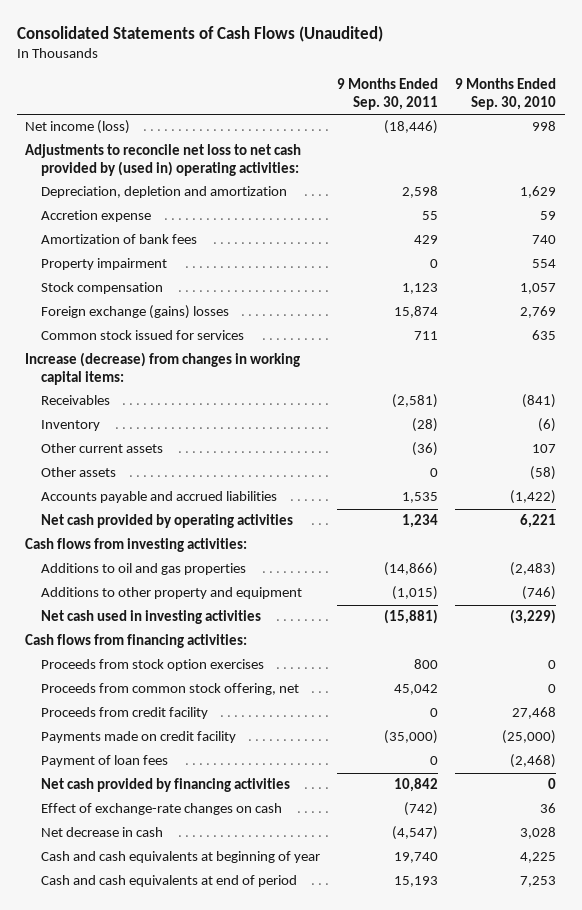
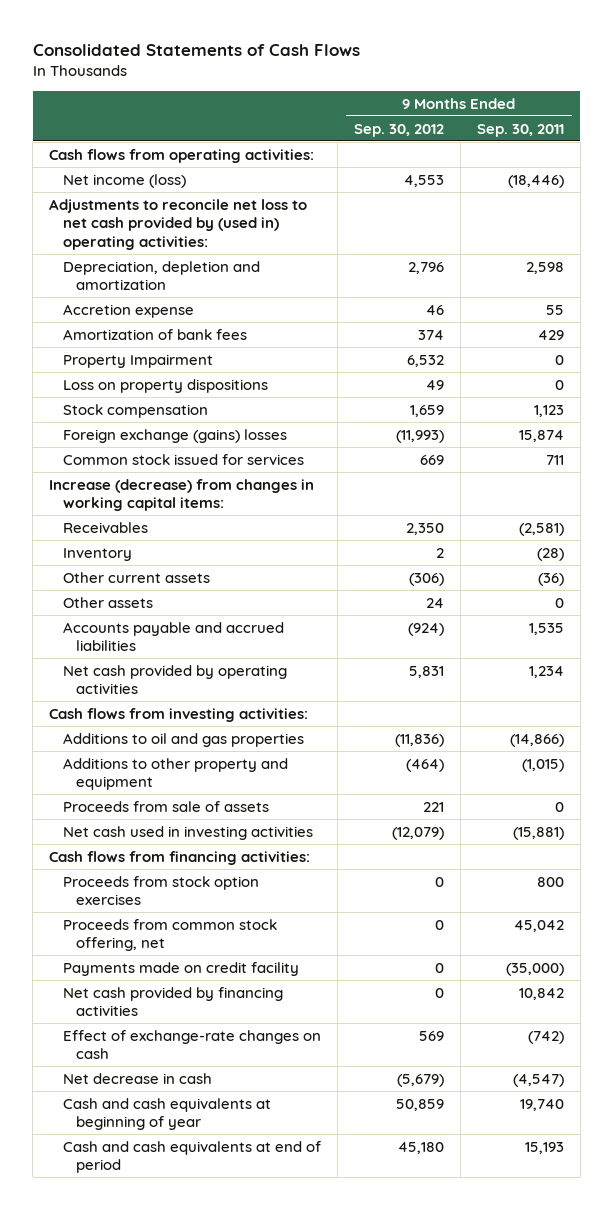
[16,26,383,43] Consolidated Statements of Cash Flows (Unaudited) -> [32,44,360,57] Consolidated Statements of Cash Flows
[455,78,557,110] 9 Months Ended Sep. 30, 2010 -> none
none -> [353,123,444,137] Sep. 30, 2012
none -> [49,148,315,163] Cash flows from operating activities:
[41,258,168,271] Property impairment -> [62,353,213,368] Property Impairment
none -> [62,378,268,393] Loss on property dispositions
none -> [62,800,269,812] Proceeds from sale of assets
[41,707,209,720] Proceeds from credit facility -> none
[41,755,169,768] Payment of loan fees -> none

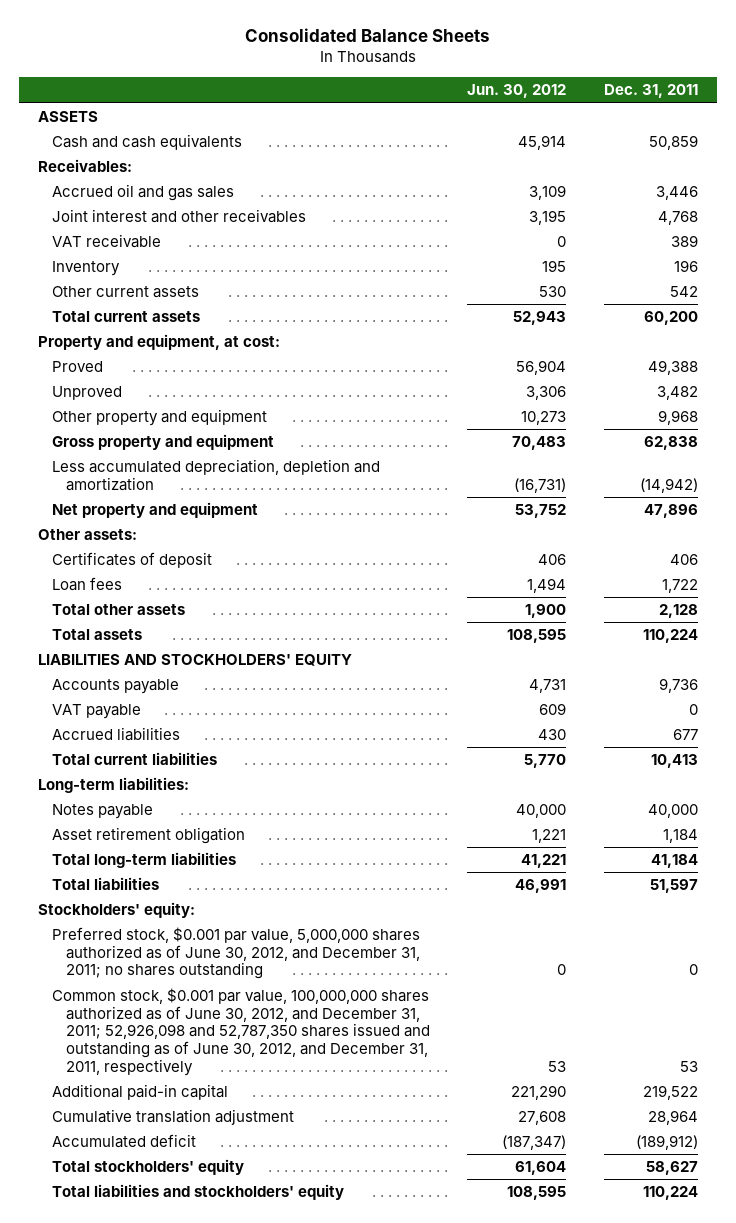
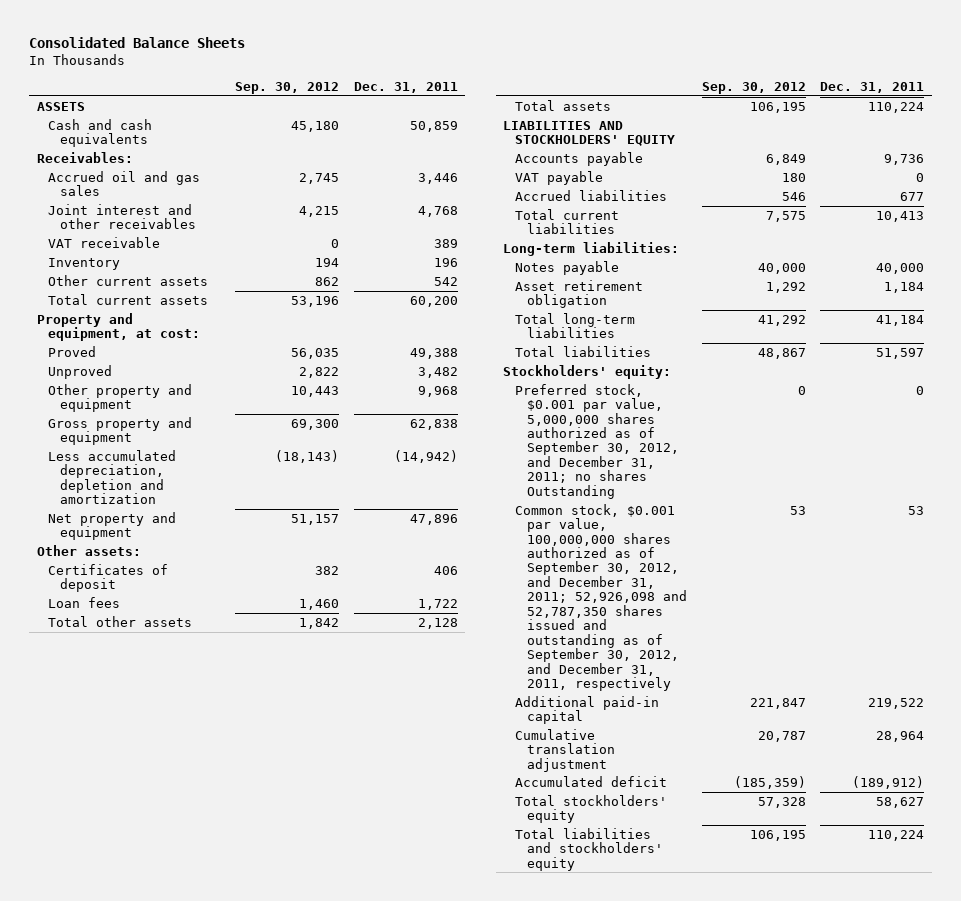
[467,84,567,99] Jun. 30, 2012 -> none
none -> [234,81,339,94] Sep. 30, 2012
[51,927,420,980] Preferred stock, $0.001 par value, 5,000,000 shares authorized as of June 30, 2012, and December 31, 2011; no shares outstanding -> [515,383,679,499] Preferred stock, $0.001 par value, 5,000,000 shares authorized as of September 30, 2012, and December 31, 2011; no shares Outstanding
[51,988,430,1076] Common stock, $0.001 par value, 100,000,000 shares authorized as of June 30, 2012, and December 31, 2011; 52,926,098 and 52,787,350 shares issued and outstanding as of June 30, 2012, and December 31, 2011, respectively -> [515,503,687,691] Common stock, $0.001 par value, 100,000,000 shares authorized as of September 30, 2012, and December 31, 2011; 52,926,098 and 52,787,350 shares issued and outstanding as of September 30, 2012, and December 31, 2011, respectively

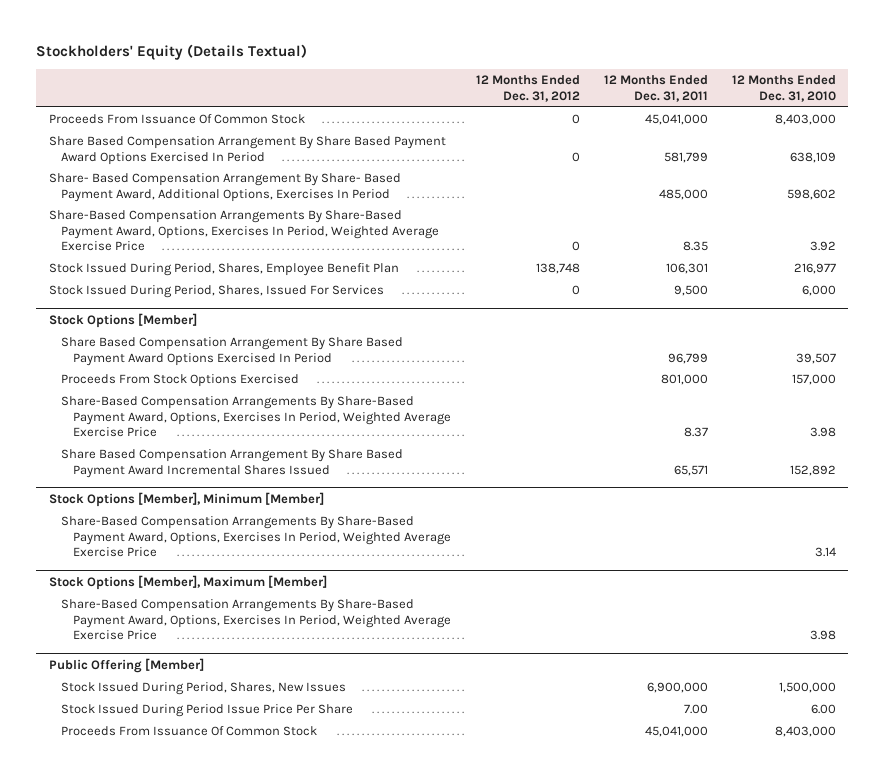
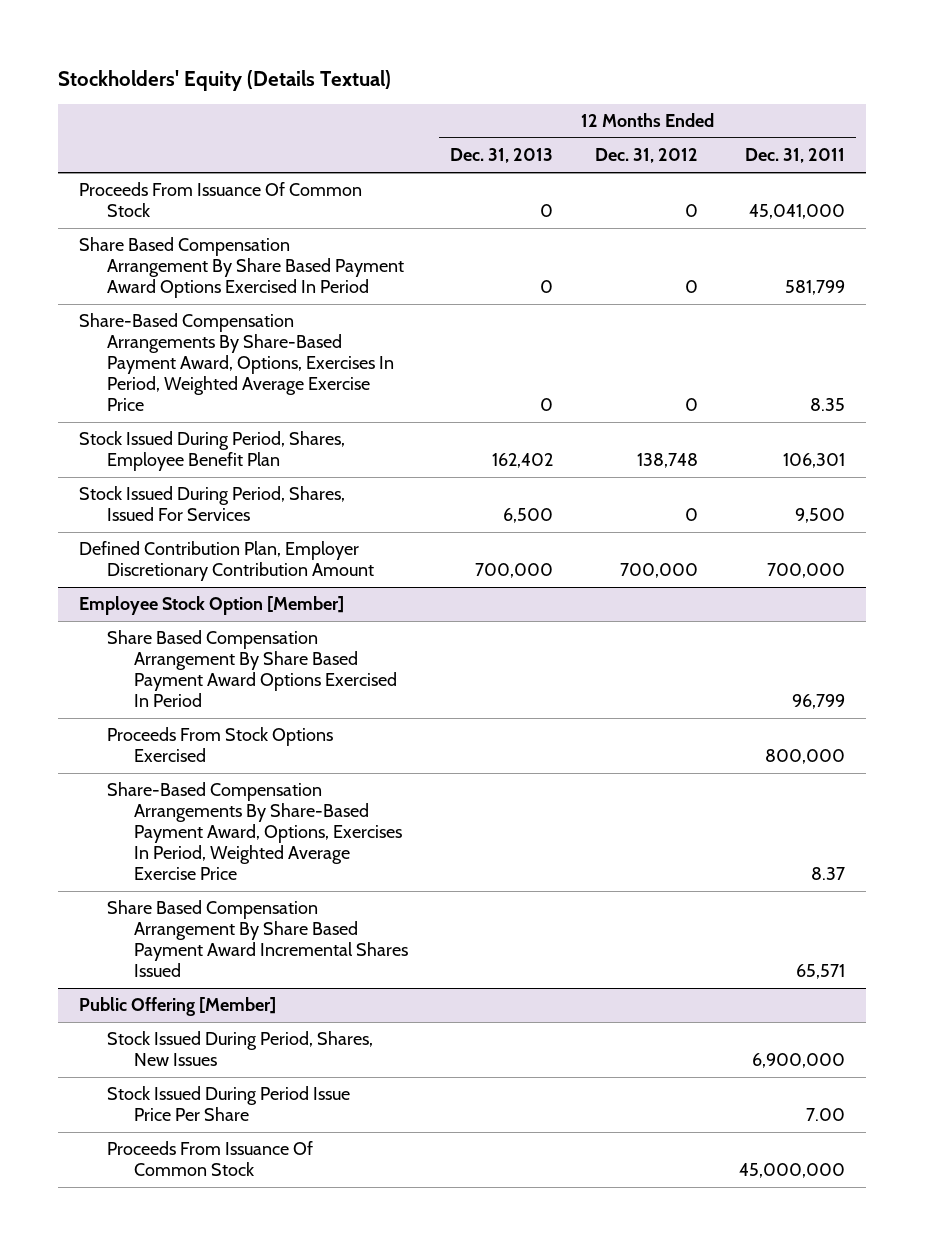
[732,75,837,102] 12 Months Ended Dec. 31, 2010 -> none
none -> [449,148,553,164] Dec. 31, 2013
[48,172,401,202] Share- Based Compensation Arrangement By Share- Based Payment Award, Additional Options, Exercises In Period -> none
none -> [79,541,374,582] Defined Contribution Plan, Employer Discretionary Contribution Amount
[48,312,197,328] Stock Options [Member] -> [79,596,345,616] Employee Stock Option [Member]
[660,373,708,385] 801,000 -> [765,749,846,765] 800,000
[48,491,324,507] Stock Options [Member], Minimum [Member] -> none
[60,515,452,558] Share-Based Compensation Arrangements By Share-Based Payment Award, Options, Exercises In Period, Weighted Average Exercise Price -> none
[48,574,327,590] Stock Options [Member], Maximum [Member] -> none
[60,598,452,641] Share-Based Compensation Arrangements By Share-Based Payment Award, Options, Exercises In Period, Weighted Average Exercise Price -> none
[644,725,708,737] 45,041,000 -> [739,1163,846,1179] 45,000,000

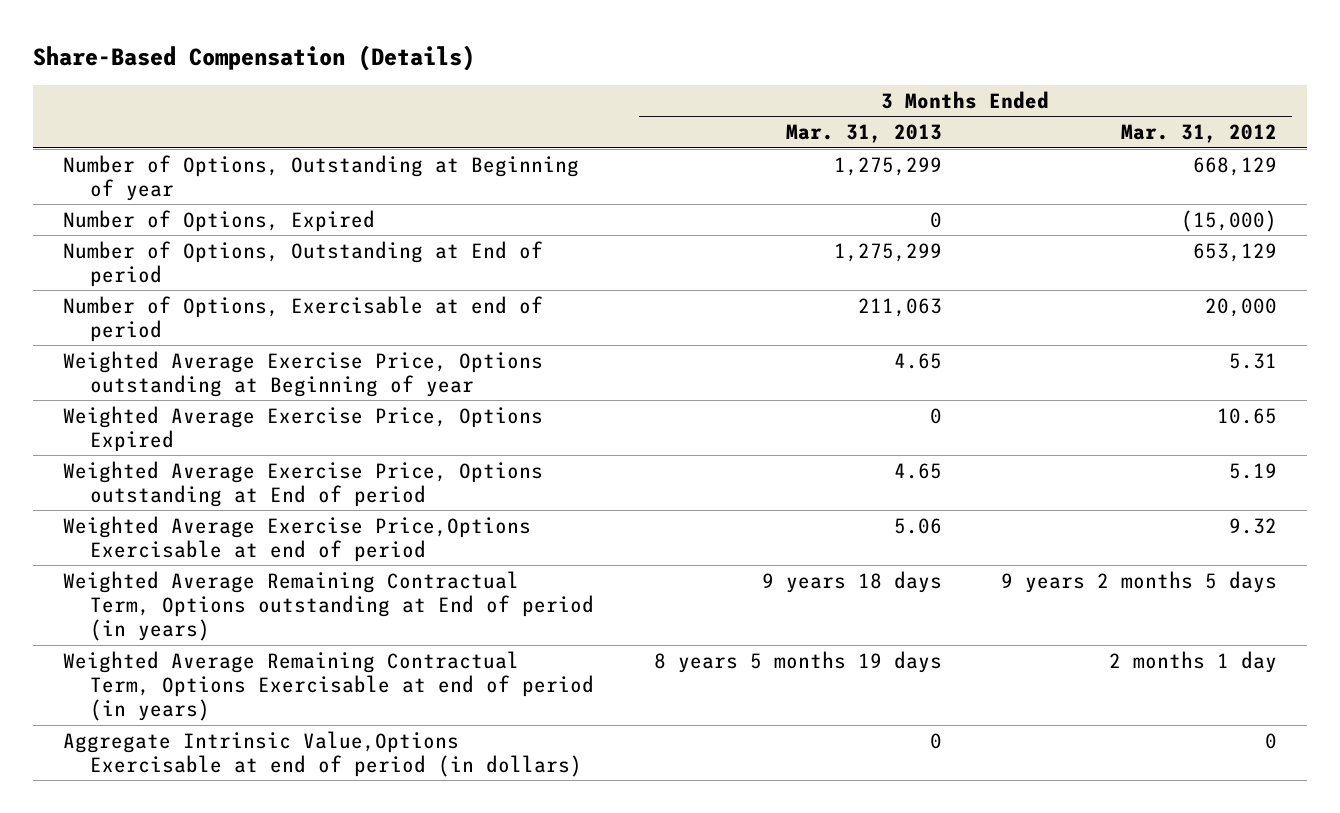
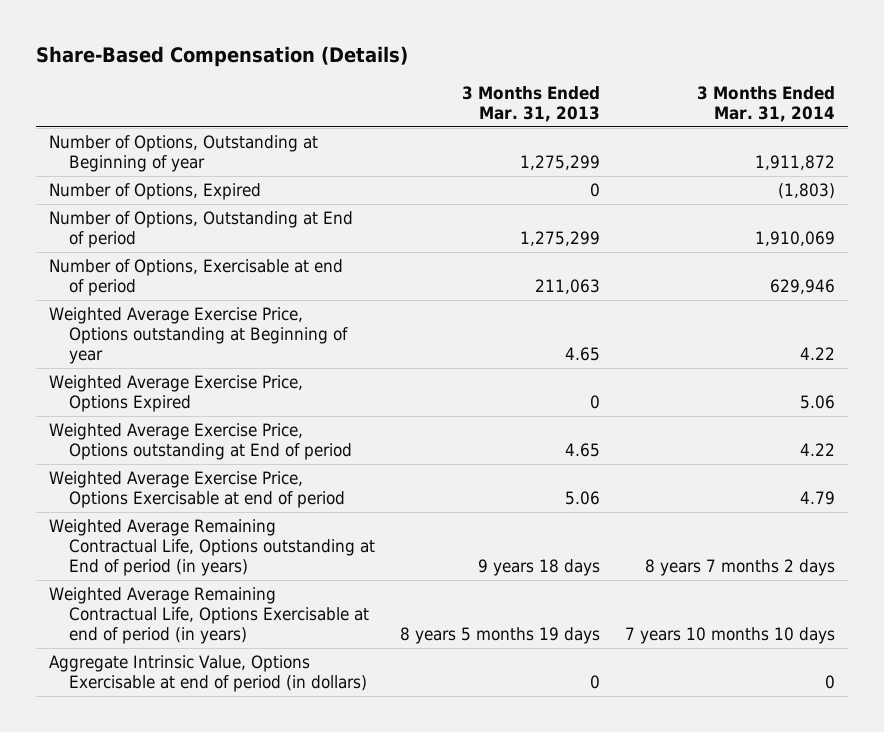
[1121,124,1278,144] Mar. 31, 2012 -> none
none -> [697,86,836,123] 3 Months Ended Mar. 31, 2014
[63,515,532,562] Weighted Average Exercise Price,Options Exercisable at end of period -> [48,471,345,509] Weighted Average Exercise Price, Options Exercisable at end of period
[63,570,595,642] Weighted Average Remaining Contractual Term, Options outstanding at End of period (in years) -> [48,519,375,577] Weighted Average Remaining Contractual Life, Options outstanding at End of period (in years)
[63,650,595,722] Weighted Average Remaining Contractual Term, Options Exercisable at end of period (in years) -> [48,587,369,645] Weighted Average Remaining Contractual Life, Options Exercisable at end of period (in years)
[63,730,583,777] Aggregate Intrinsic Value,Options Exercisable at end of period (in dollars) -> [48,655,367,693] Aggregate Intrinsic Value, Options Exercisable at end of period (in dollars)

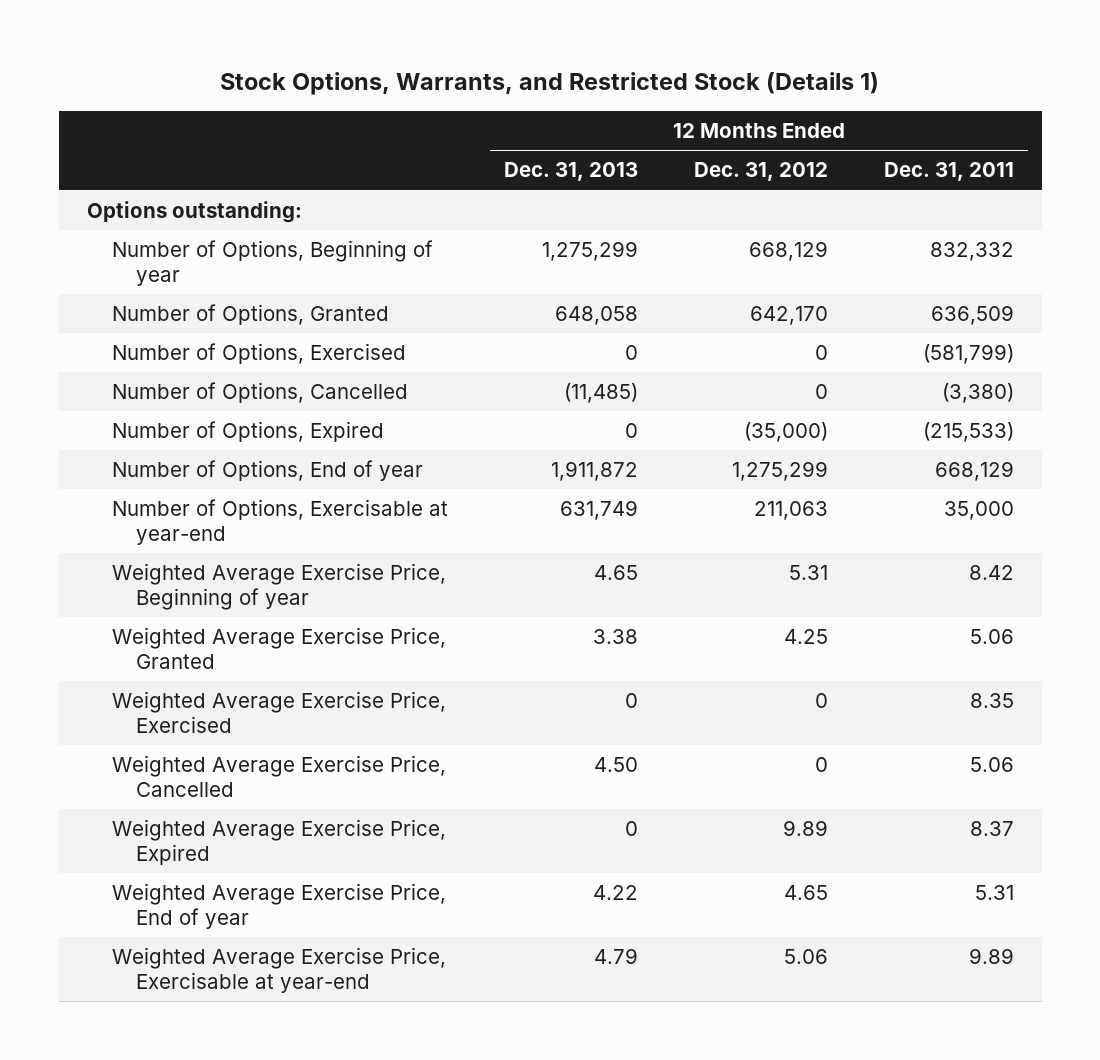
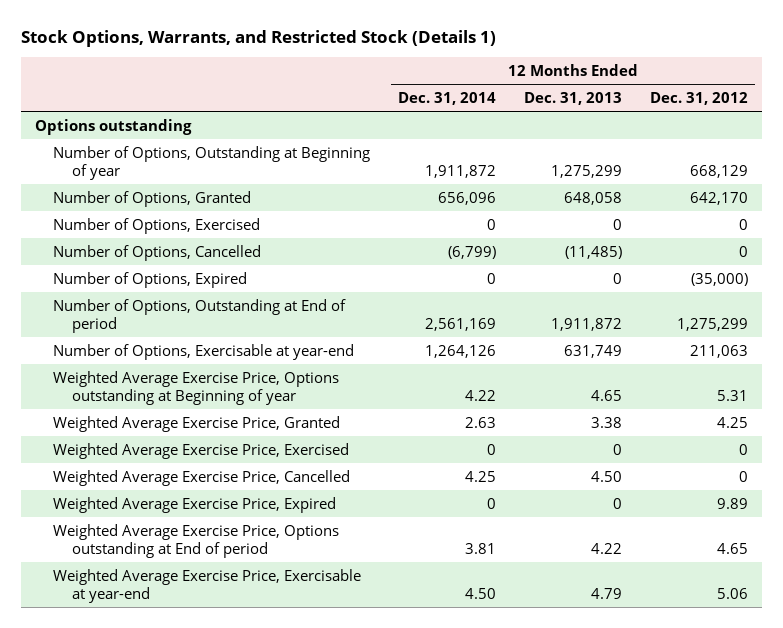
[883,162,1014,182] Dec. 31, 2011 -> none
none -> [398,91,497,105] Dec. 31, 2014
[86,201,302,224] Options outstanding: -> [34,118,192,135] Options outstanding
[111,240,433,287] Number of Options, Beginning of year -> [53,145,371,180] Number of Options, Outstanding at Beginning of year
[111,460,423,482] Number of Options, End of year -> [53,298,347,333] Number of Options, Outstanding at End of period
[111,563,446,611] Weighted Average Exercise Price, Beginning of year -> [53,370,340,405] Weighted Average Exercise Price, Options outstanding at Beginning of year
[111,883,446,930] Weighted Average Exercise Price, End of year -> [53,523,340,558] Weighted Average Exercise Price, Options outstanding at End of period

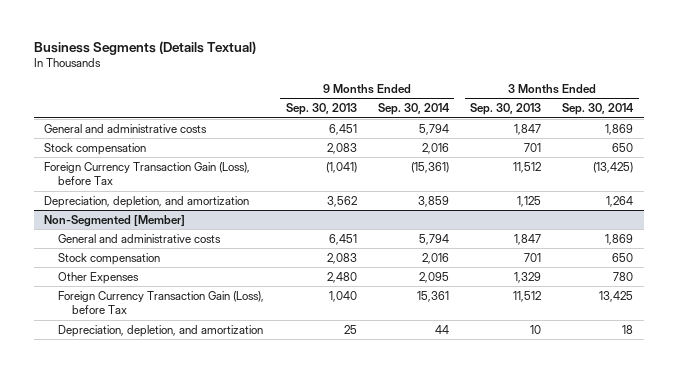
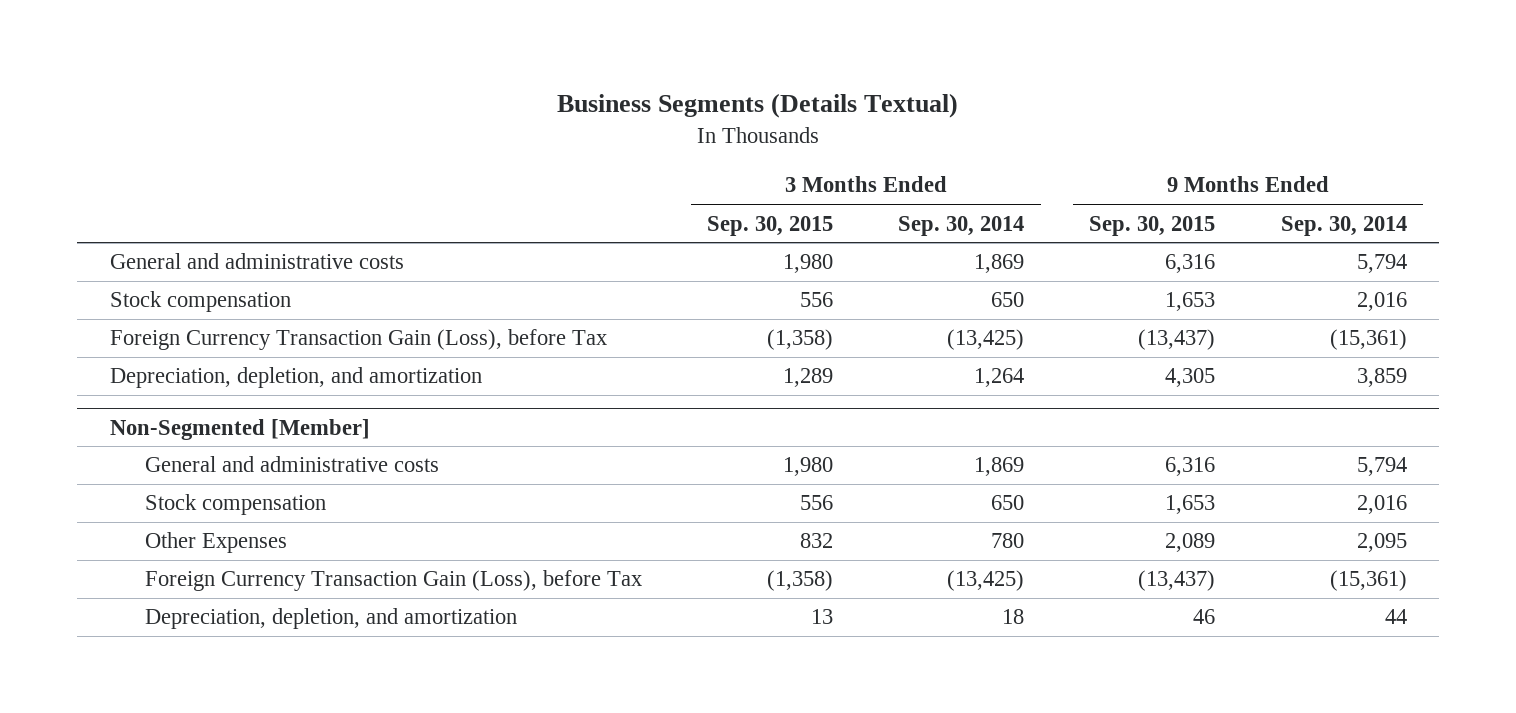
[285,103,357,116] Sep. 30, 2013 -> none
[470,103,542,116] Sep. 30, 2013 -> none
none -> [707,215,834,236] Sep. 30, 2015
none -> [1089,215,1216,236] Sep. 30, 2015
[416,290,449,302] 15,361 -> [1329,570,1407,592] (15,361)
[599,290,634,302] 13,425 -> [947,570,1025,592] (13,425)

